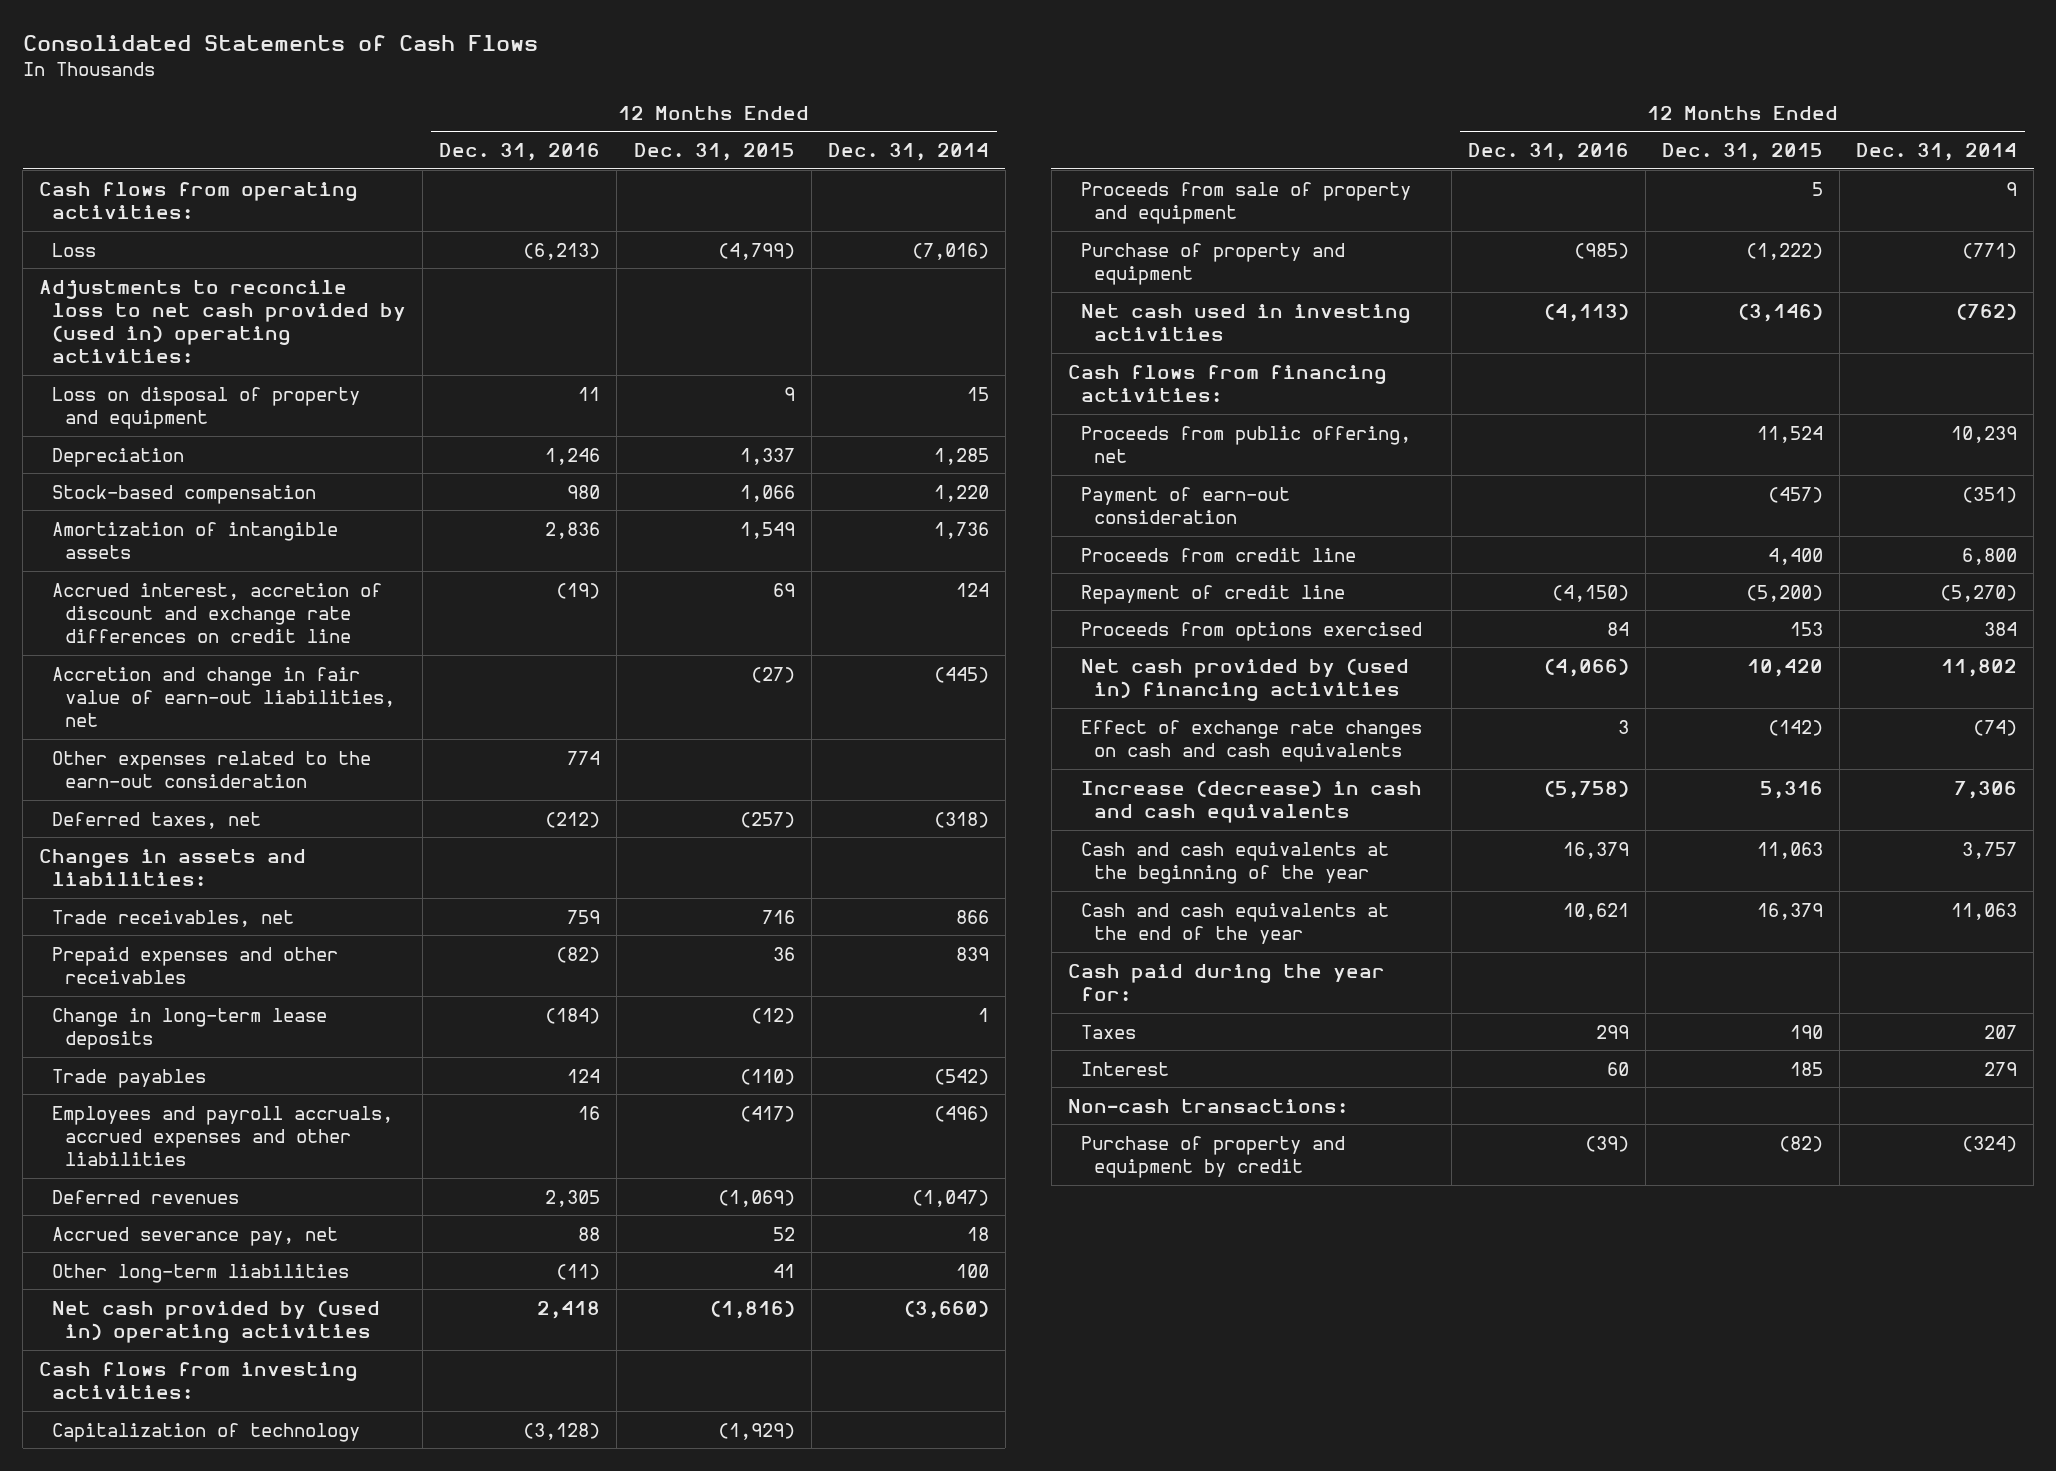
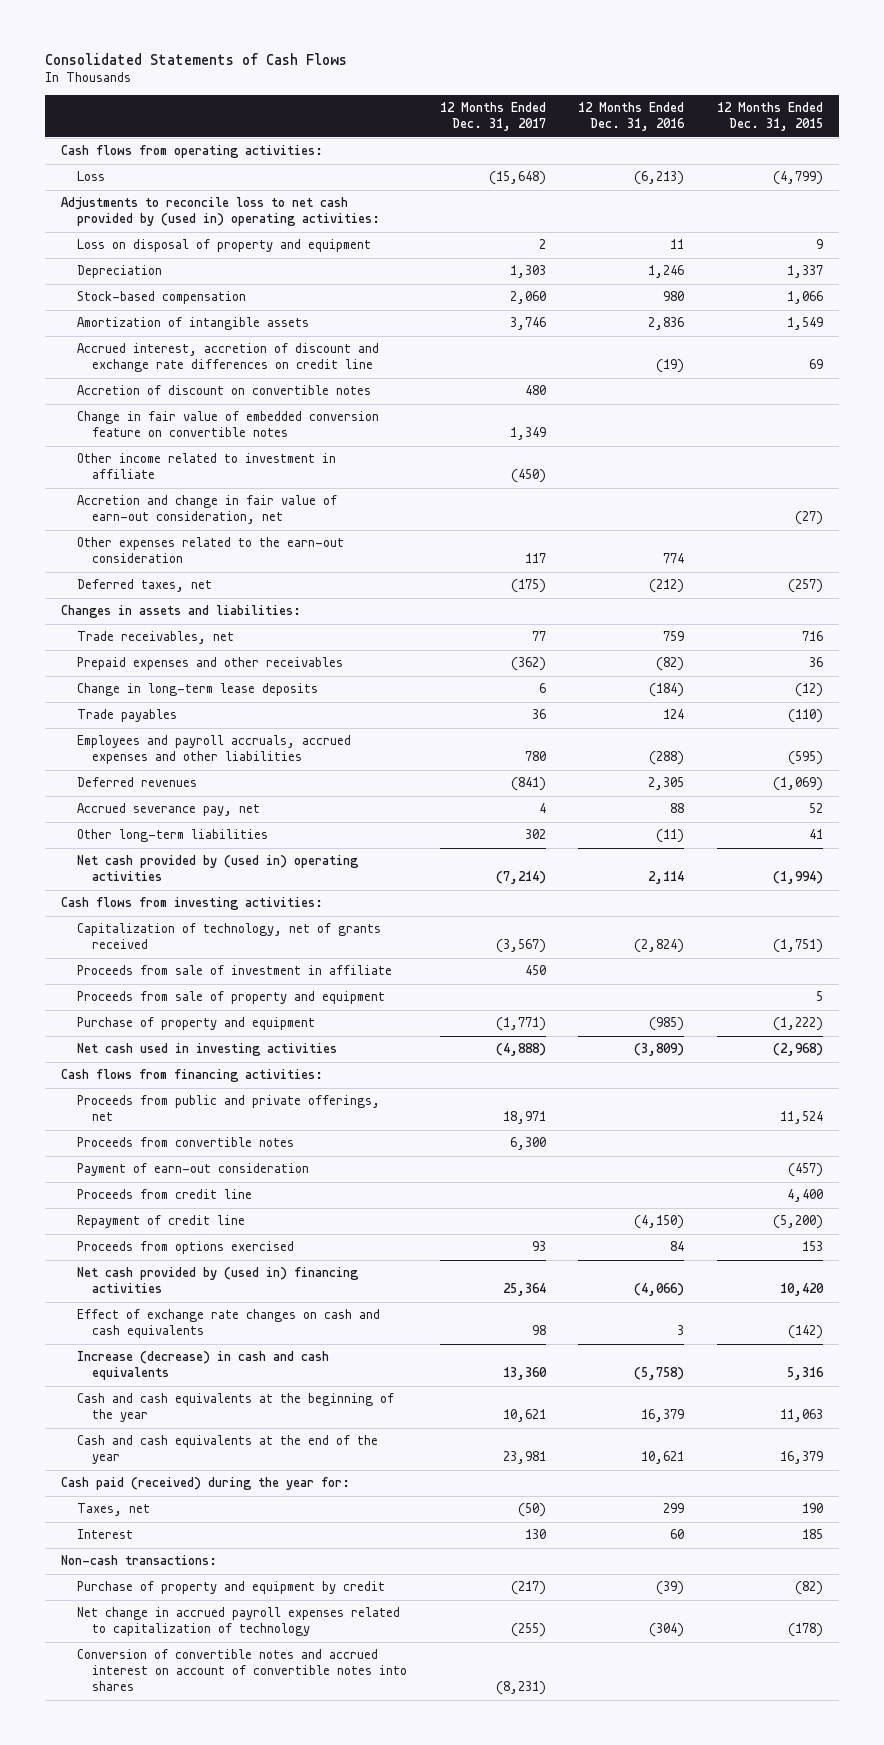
[827,143,989,162] Dec. 31, 2014 -> none
none -> [439,102,546,132] 12 Months Ended Dec. 31, 2017
none -> [76,385,371,396] Accretion of discount on convertible notes
none -> [76,411,379,438] Change in fair value of embedded conversion feature on convertible notes
none -> [76,453,336,480] Other income related to investment in affiliate
[52,666,396,728] Accretion and change in fair value of earn-out liabilities, net -> [76,495,337,525] Accretion and change in fair value of earn-out consideration, net
[578,1105,601,1120] 16 -> [649,751,685,766] (288)
[739,1105,795,1122] (417) -> [788,751,824,766] (595)
[537,1300,601,1319] 2,418 -> [648,871,685,885] 2,114
[709,1299,795,1319] (1,816) -> [773,871,824,885] (1,994)
[52,1422,361,1442] Capitalization of technology -> [76,923,381,950] Capitalization of technology, net of grants received
[523,1422,601,1440] (3,128) -> [634,939,685,954] (2,824)
[717,1422,795,1440] (1,929) -> [773,939,824,954] (1,751)
none -> [76,965,392,976] Proceeds from sale of investment in affiliate
[1543,302,1629,322] (4,113) -> [634,1043,685,1057] (3,809)
[1738,302,1824,322] (3,146) -> [773,1043,824,1057] (2,968)
[1080,425,1411,463] Proceeds from public offering, net -> [76,1095,380,1122] Proceeds from public and private offerings, net
none -> [76,1137,294,1148] Proceeds from convertible notes
[1067,963,1385,1001] Cash paid during the year for: -> [60,1477,350,1491] Cash paid (received) during the year for:
[1080,1024,1136,1039] Taxes -> [76,1503,150,1517] Taxes, net
none -> [76,1607,400,1637] Net change in accrued payroll expenses related to capitalization of technology
none -> [76,1649,408,1692] Conversion of convertible notes and accrued interest on account of convertible notes into shares

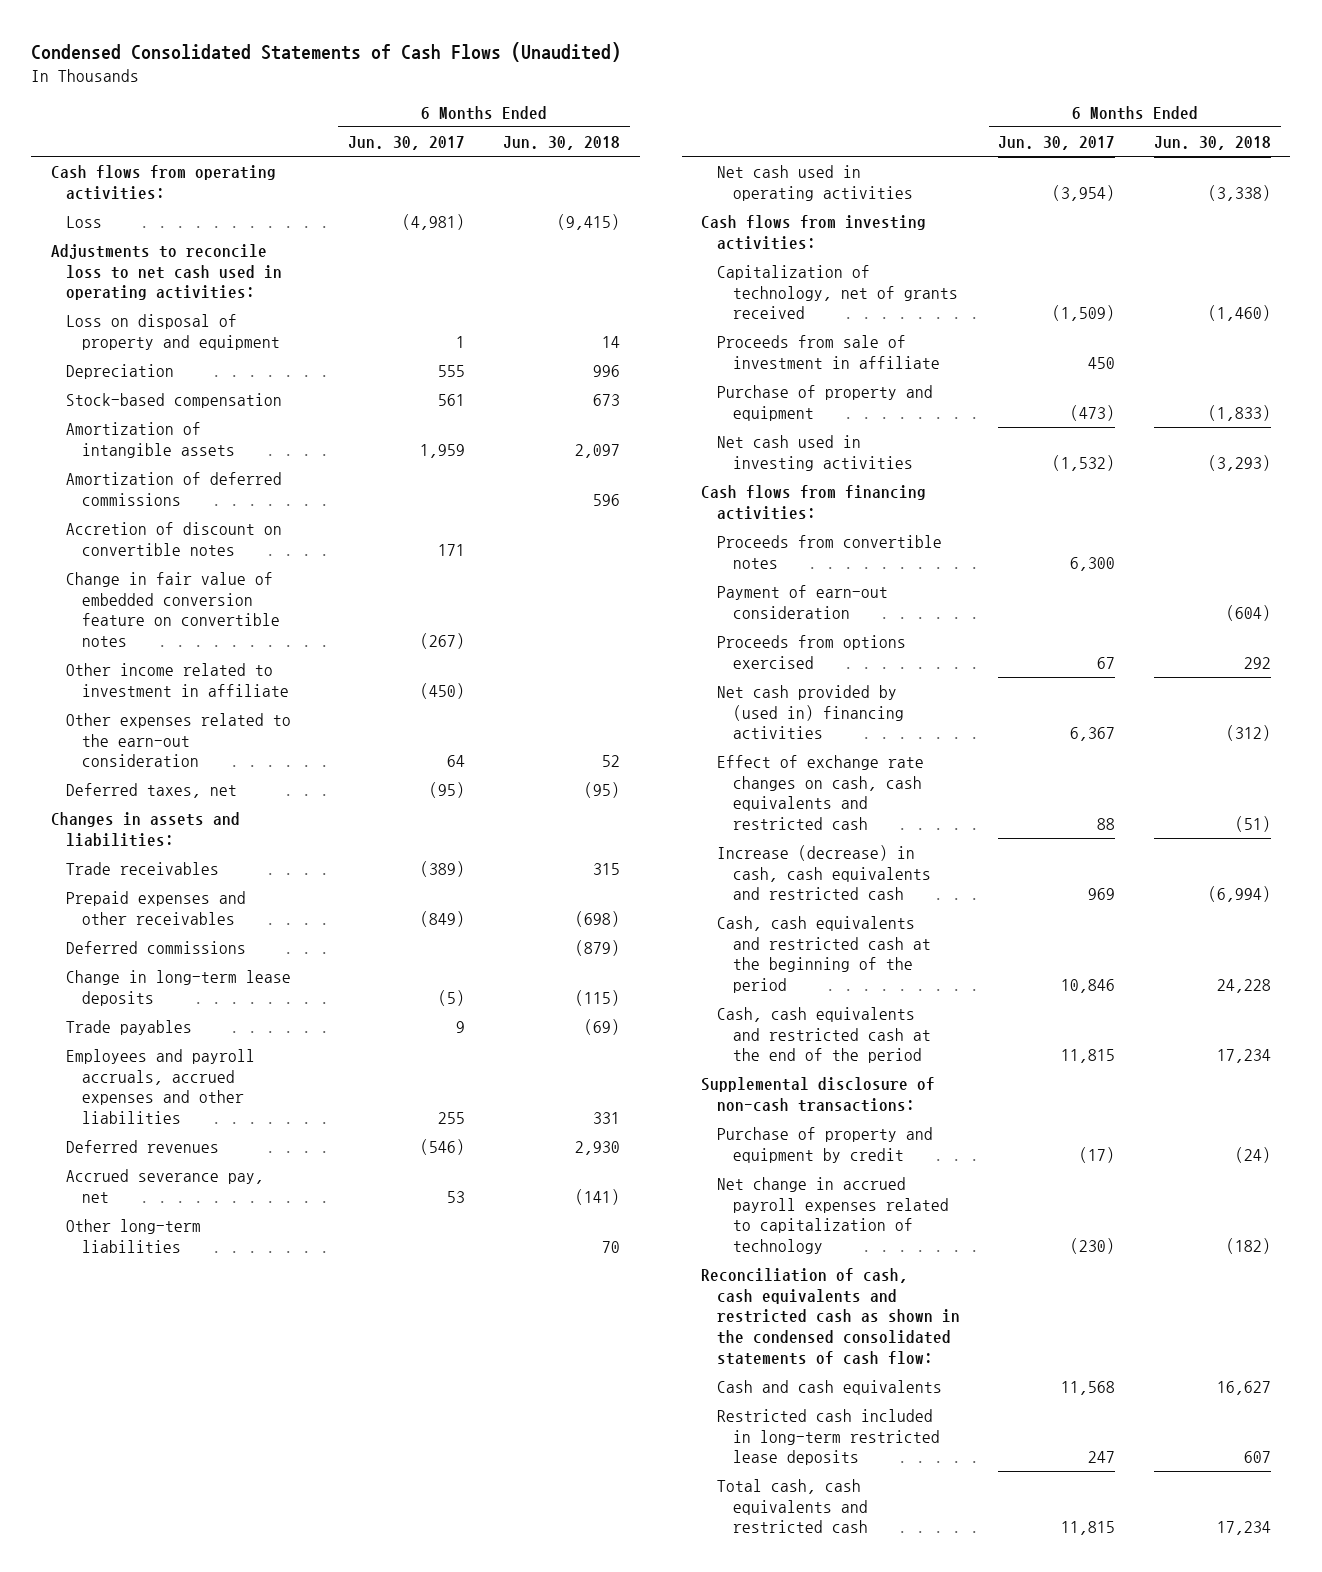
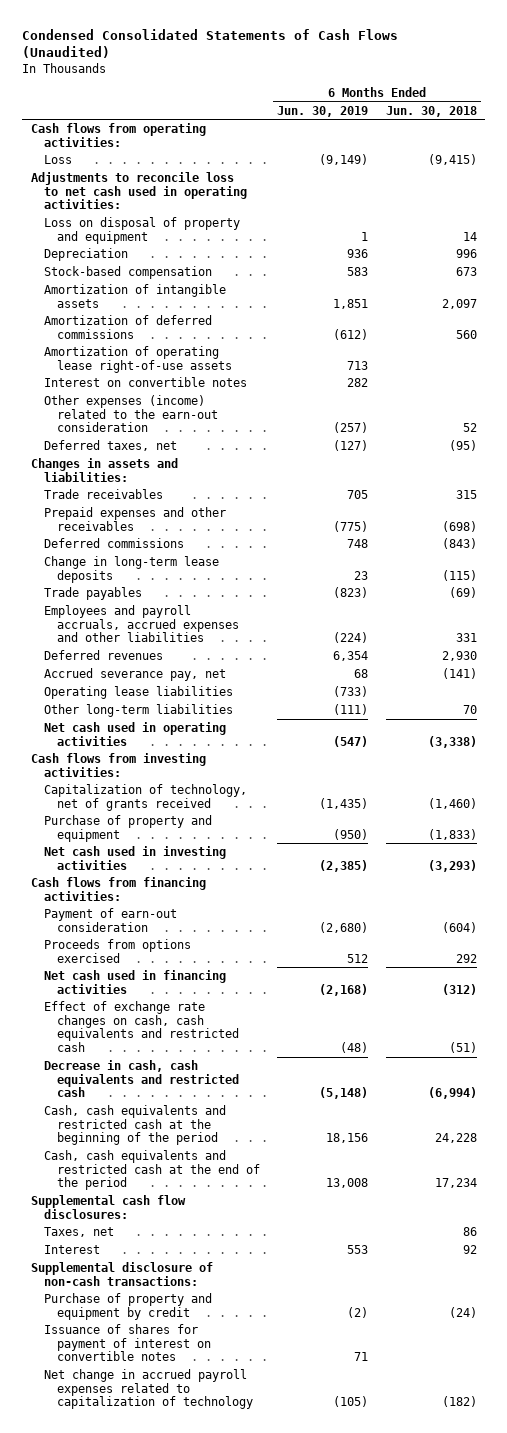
[347,135,465,150] Jun. 30, 2017 -> none
none -> [277,105,369,117] Jun. 30, 2019
[66,521,283,556] Accretion of discount on convertible notes -> none
[66,571,281,648] Change in fair value of embedded conversion feature on convertible notes -> none
[66,662,290,697] Other income related to investment in affiliate -> none
[593,493,621,506] 596 -> [455,329,477,339] 560
none -> [43,345,232,373] Amortization of operating lease right-of-use assets
none -> [43,376,247,387] Interest on convertible notes
[66,712,292,768] Other expenses related to the earn-out consideration -> [43,394,218,433] Other expenses (income) related to the earn-out consideration
[575,939,621,956] (879) -> [441,537,477,549] (843)
none -> [43,685,233,699] Operating lease liabilities
[716,334,940,369] Proceeds from sale of investment in affiliate -> none
[716,534,942,569] Proceeds from convertible notes -> none
[716,684,904,740] Net cash provided by (used in) financing activities -> [43,969,226,994] Net cash used in financing activities
[716,844,931,901] Increase (decrease) in cash, cash equivalents and restricted cash -> [43,1059,239,1098] Decrease in cash, cash equivalents and restricted cash
none -> [30,1194,186,1219] Supplemental cash flow disclosures:
none -> [43,1226,114,1237] Taxes, net
none -> [43,1244,100,1254] Interest
none -> [43,1323,211,1362] Issuance of shares for payment of interest on convertible notes
[701,1267,960,1365] Reconciliation of cash, cash equivalents and restricted cash as shown in the condensed consolidated statements of cash flow: -> none
[716,1379,942,1395] Cash and cash equivalents -> none
[716,1408,940,1466] Restricted cash included in long-term restricted lease deposits -> none
[716,1478,868,1534] Total cash, cash equivalents and restricted cash -> none

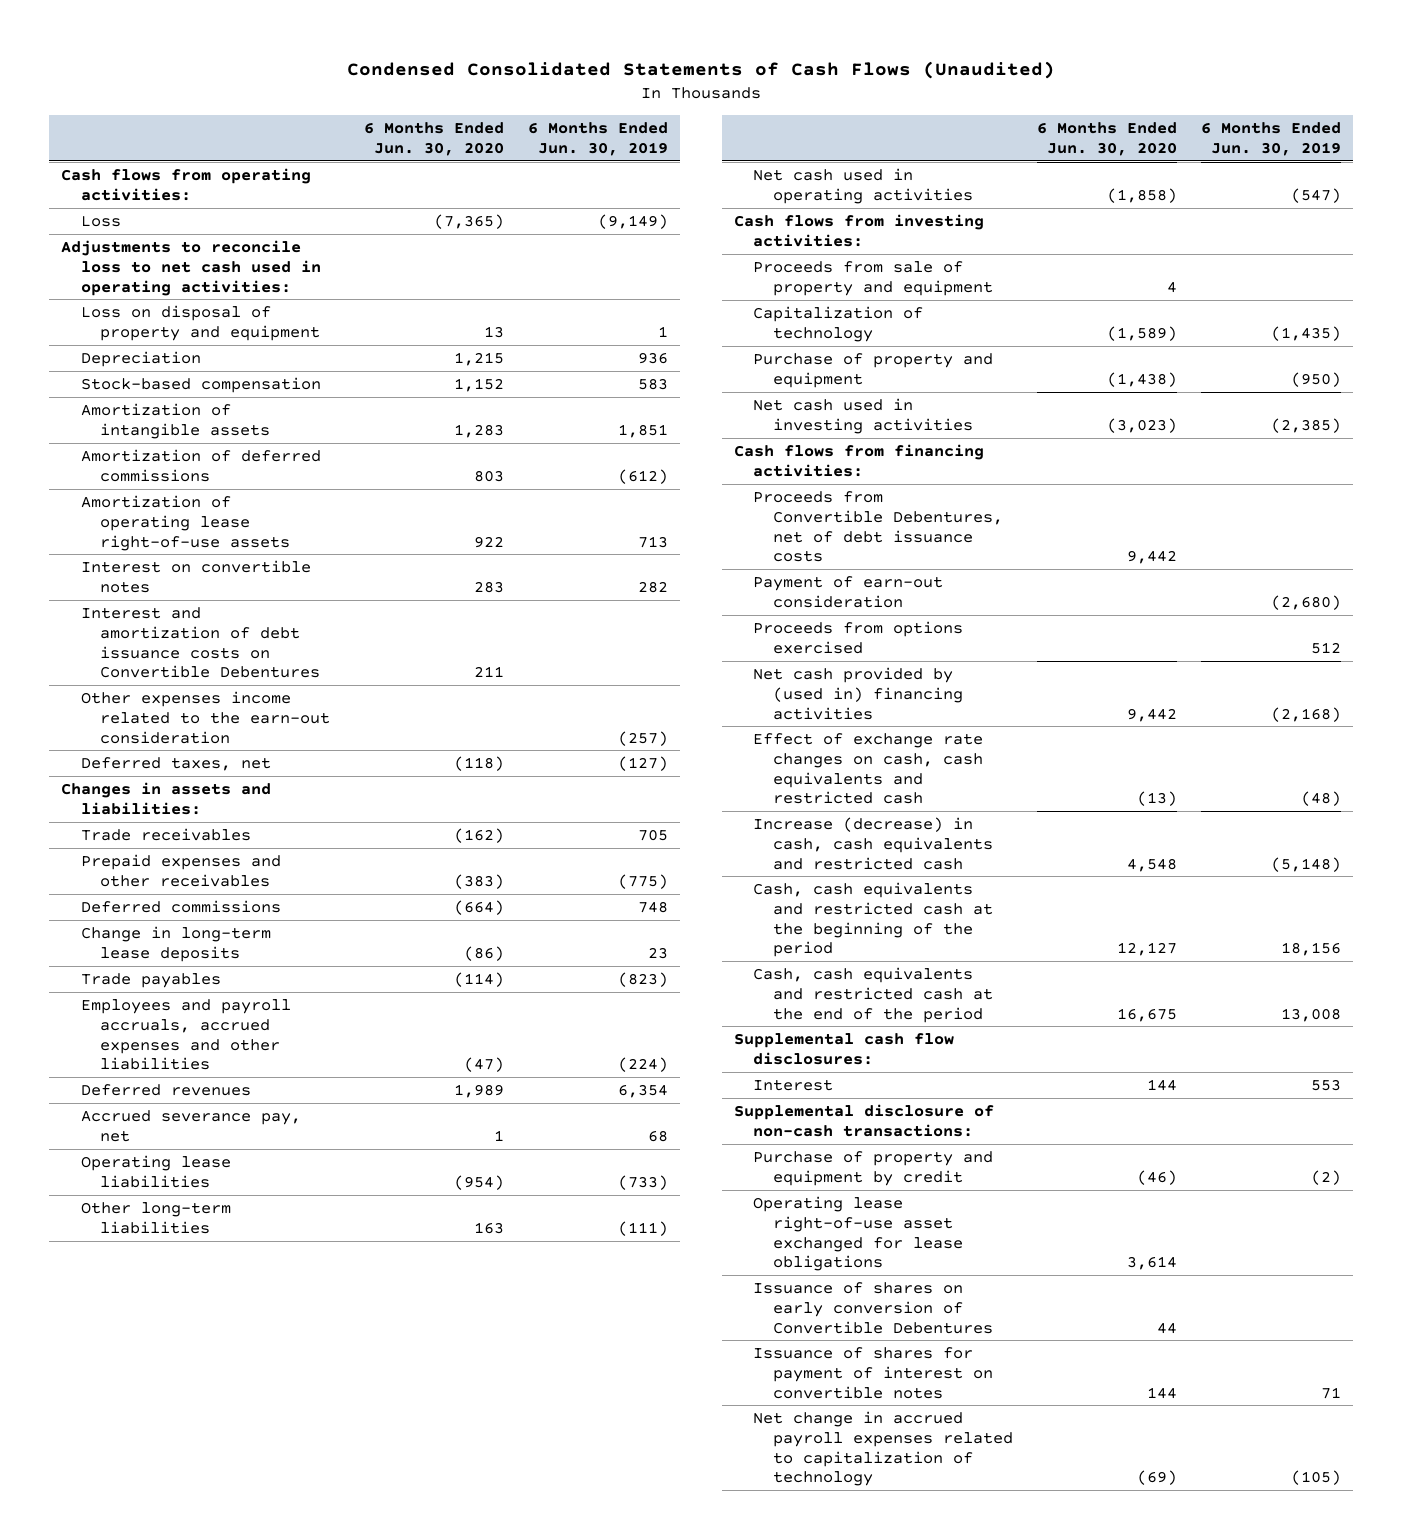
[385,105,477,117] Jun. 30, 2018 -> none
none -> [364,121,505,156] 6 Months Ended Jun. 30, 2020
none -> [80,606,321,679] Interest and amortization of debt issuance costs on Convertible Debentures
[43,394,218,433] Other expenses (income) related to the earn-out consideration -> [80,690,331,744] Other expenses income related to the earn-out consideration
none -> [753,260,994,296] Proceeds from sale of property and equipment
[43,783,247,811] Capitalization of technology, net of grants received -> [753,305,924,342] Capitalization of technology
none -> [753,490,1004,563] Proceeds from Convertible Debentures, net of debt issuance costs
[43,969,226,994] Net cash used in financing activities -> [753,666,964,720] Net cash provided by (used in) financing activities
[43,1059,239,1098] Decrease in cash, cash equivalents and restricted cash -> [753,816,994,870] Increase (decrease) in cash, cash equivalents and restricted cash
[43,1226,114,1237] Taxes, net -> none
none -> [753,1195,964,1272] Operating lease right-of-use asset exchanged for lease obligations
none -> [753,1281,994,1334] Issuance of shares on early conversion of Convertible Debentures

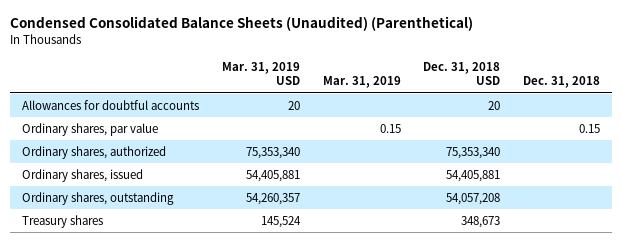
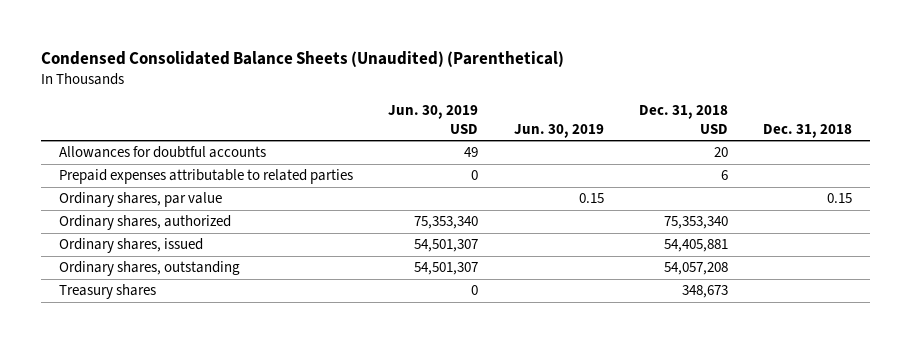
[221,62,300,86] Mar. 31, 2019 USD -> none
[322,76,401,89] Mar. 31, 2019 -> none
none -> [388,105,479,134] Jun. 30, 2019 USD
none -> [513,123,604,138] Jun. 30, 2019
none -> [59,169,354,185] Prepaid expenses attributable to related parties

